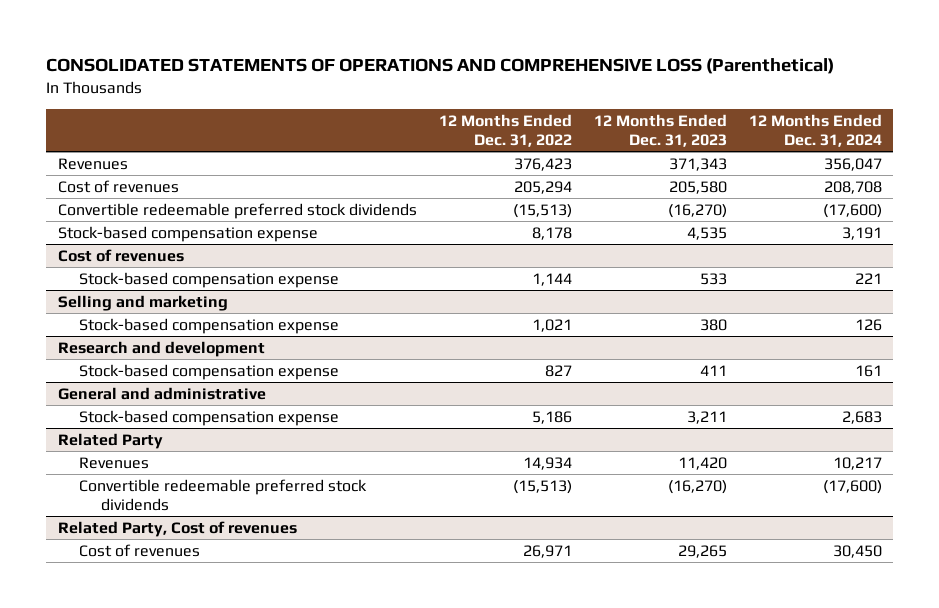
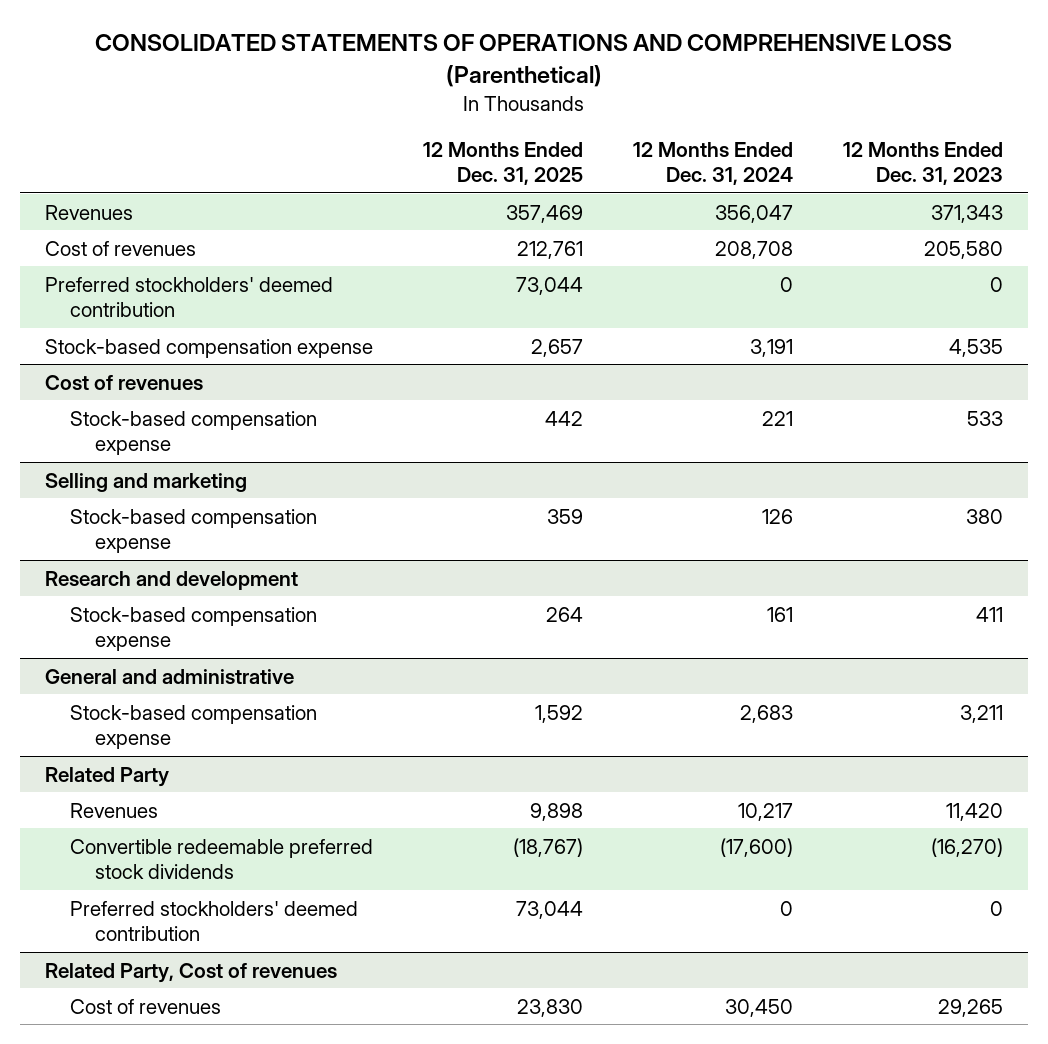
[438,114,572,147] 12 Months Ended Dec. 31, 2022 -> none
none -> [422,141,583,186] 12 Months Ended Dec. 31, 2025
[57,202,417,219] Convertible redeemable preferred stock dividends -> none
none -> [44,276,333,318] Preferred stockholders' deemed contribution
none -> [69,900,358,942] Preferred stockholders' deemed contribution

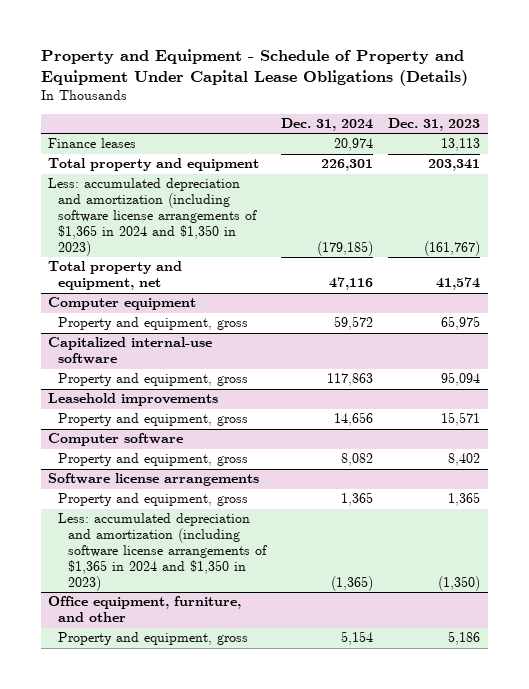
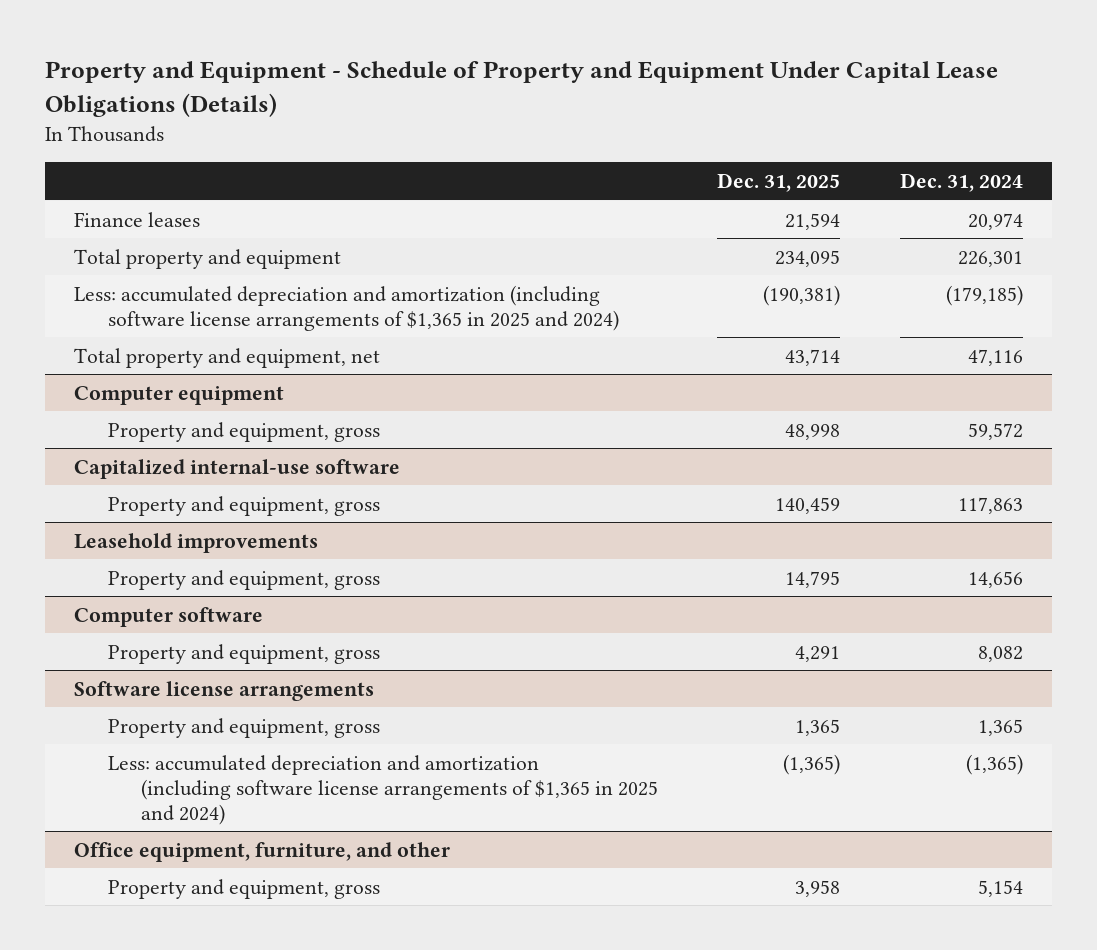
[388,118,481,132] Dec. 31, 2023 -> none
none -> [717,172,841,192] Dec. 31, 2025
[48,178,258,257] Less: accumulated depreciation and amortization (including software license arrangements of $1,365 in 2024 and $1,350 in 2023) -> [74,284,619,331] Less: accumulated depreciation and amortization (including software license arrangements of $1,365 in 2025 and 2024)
[58,513,268,592] Less: accumulated depreciation and amortization (including software license arrangements of $1,365 in 2024 and $1,350 in 2023) -> [107,754,659,825] Less: accumulated depreciation and amortization (including software license arrangements of $1,365 in 2025 and 2024)

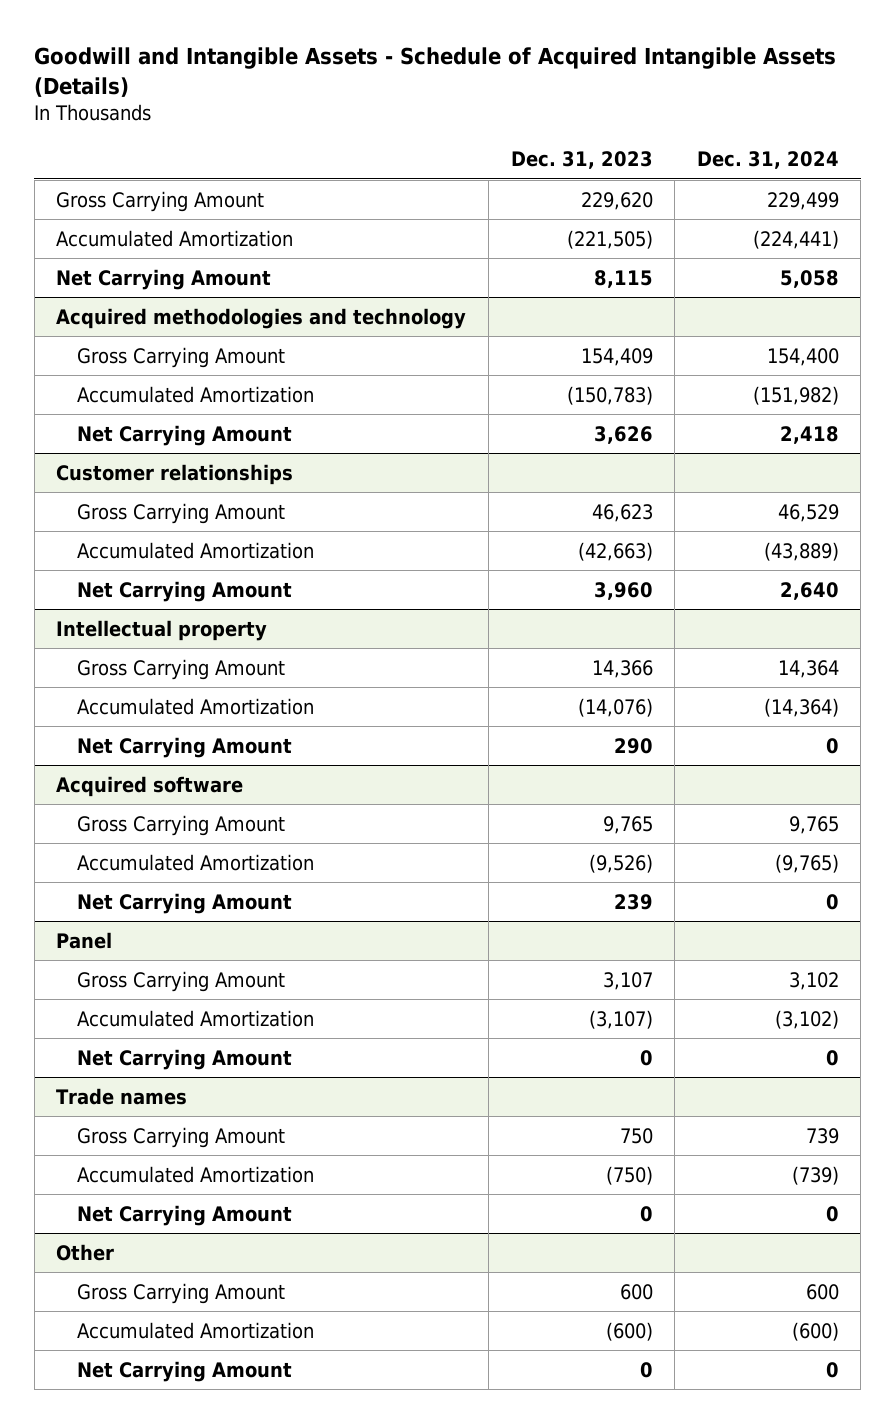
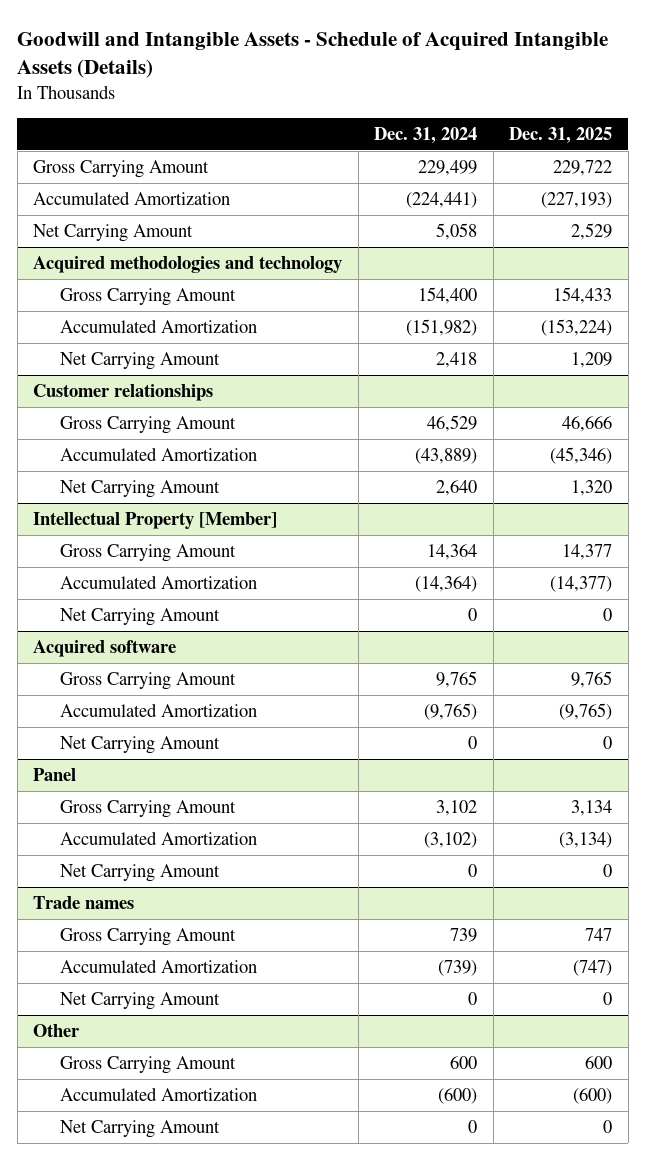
[510,151,653,170] Dec. 31, 2023 -> none
none -> [509,126,613,144] Dec. 31, 2025
[56,619,268,641] Intellectual property -> [33,512,278,530] Intellectual Property [Member]

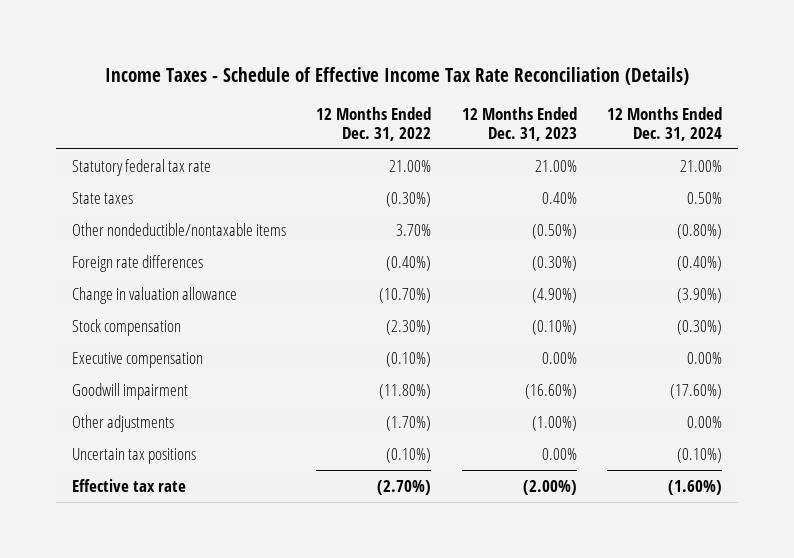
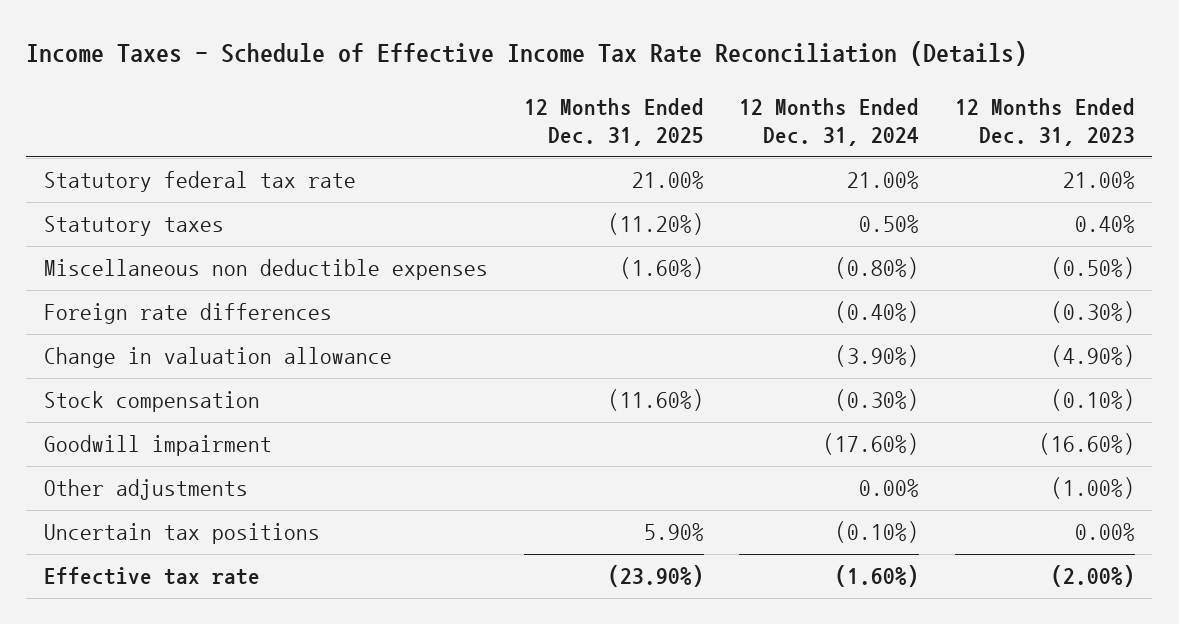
[316,106,432,141] 12 Months Ended Dec. 31, 2022 -> none
none -> [523,97,704,146] 12 Months Ended Dec. 31, 2025
[71,191,133,204] State taxes -> [44,216,225,237] Statutory taxes
[71,222,286,236] Other nondeductible/nontaxable items -> [44,259,489,281] Miscellaneous non deductible expenses
[71,351,203,368] Executive compensation -> none

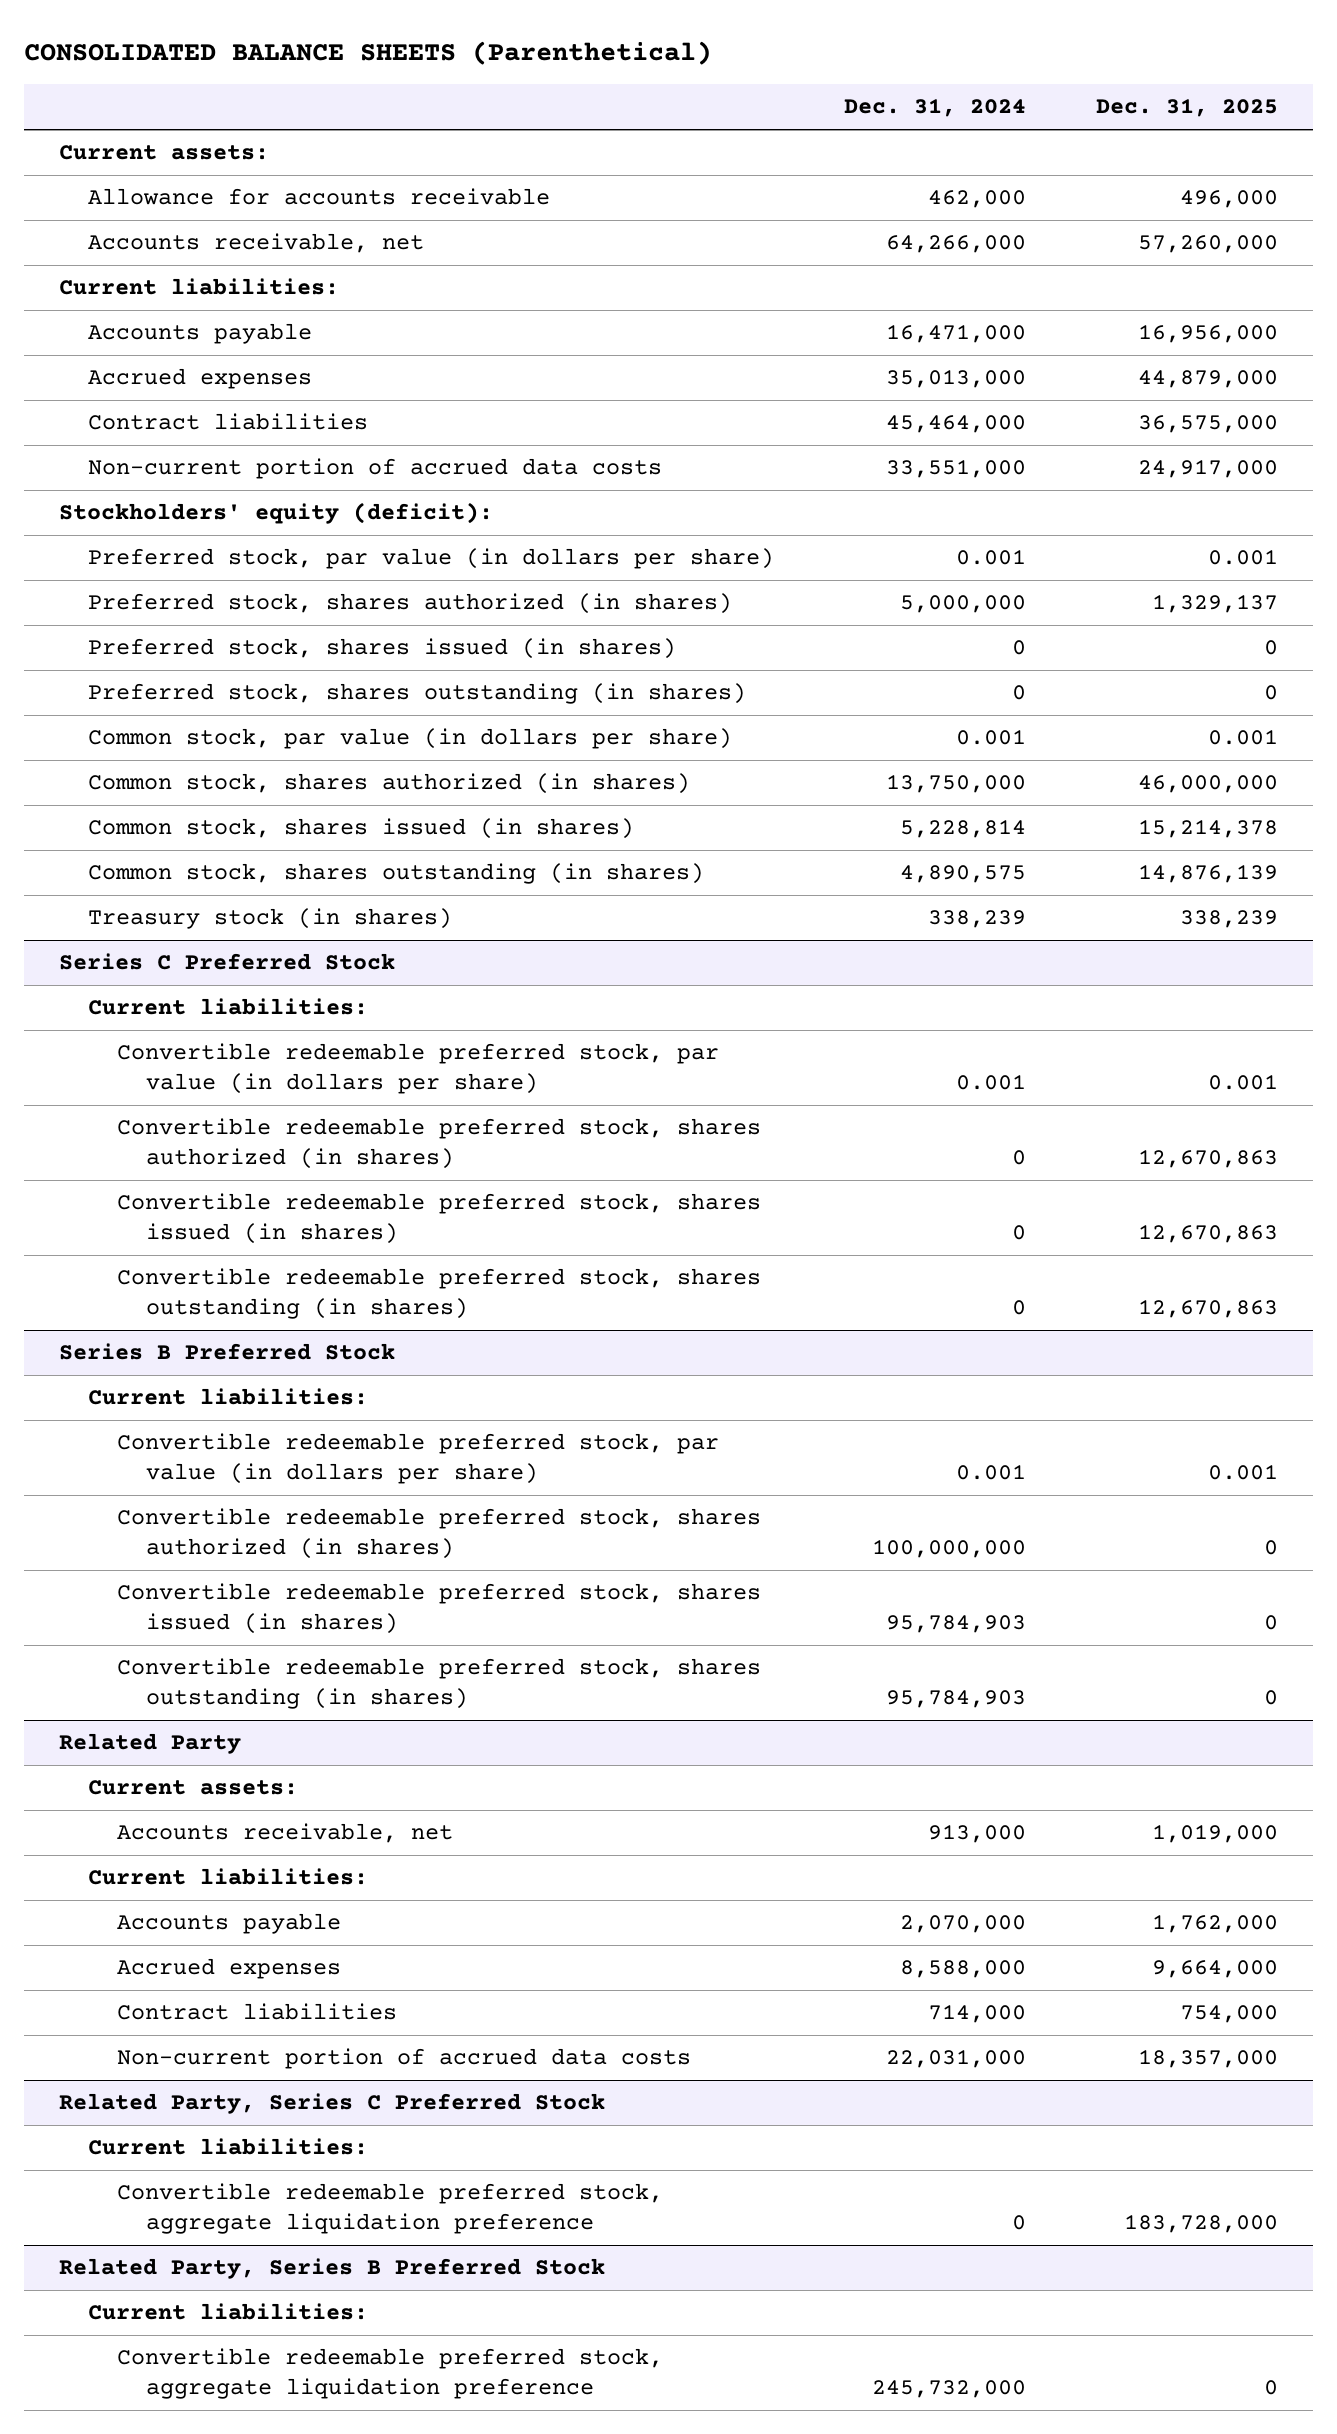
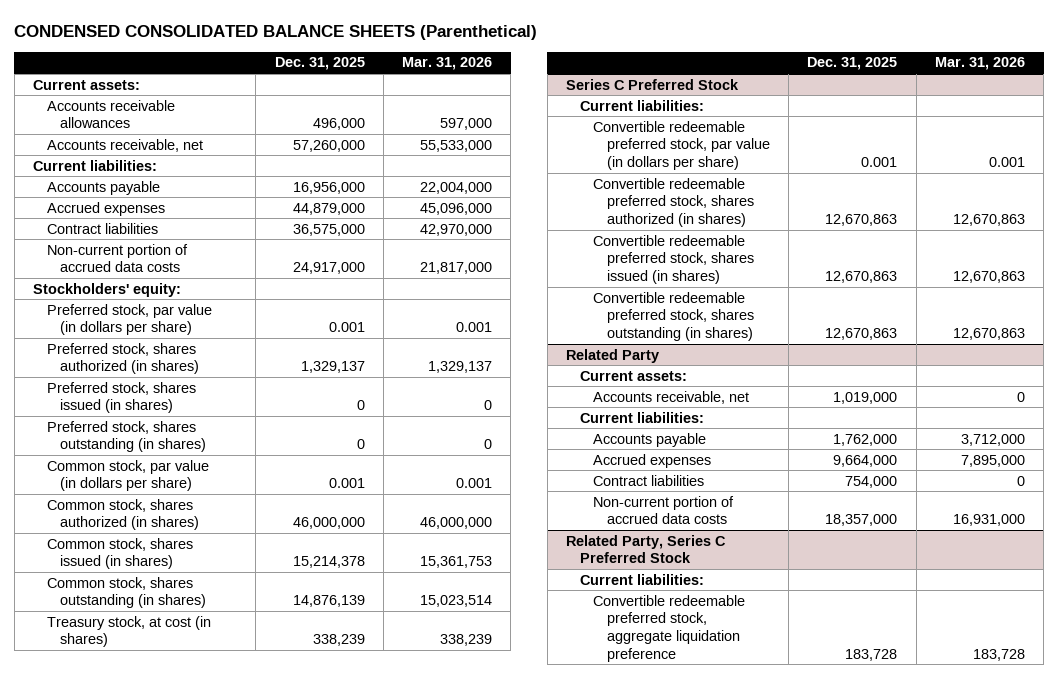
[23,41,712,66] CONSOLIDATED BALANCE SHEETS (Parenthetical) -> [14,25,538,41] CONDENSED CONSOLIDATED BALANCE SHEETS (Parenthetical)
[844,98,1027,118] Dec. 31, 2024 -> none
none -> [402,57,493,71] Mar. 31, 2026
[88,188,551,206] Allowance for accounts receivable -> [46,99,175,129] Accounts receivable allowances
[58,502,493,525] Stockholders' equity (deficit): -> [33,282,182,297] Stockholders' equity:
[88,908,453,930] Treasury stock (in shares) -> [46,615,211,648] Treasury stock, at cost (in shares)
[58,1343,395,1361] Series B Preferred Stock -> none
[88,1388,369,1406] Current liabilities: -> none
[117,1433,720,1485] Convertible redeemable preferred stock, par value (in dollars per share) -> none
[117,1508,762,1560] Convertible redeemable preferred stock, shares authorized (in shares) -> none
[117,1583,762,1635] Convertible redeemable preferred stock, shares issued (in shares) -> none
[117,1658,762,1710] Convertible redeemable preferred stock, shares outstanding (in shares) -> none
[58,2258,605,2280] Related Party, Series B Preferred Stock -> none
[88,2303,369,2321] Current liabilities: -> none
[117,2348,664,2400] Convertible redeemable preferred stock, aggregate liquidation preference -> none
[1124,2214,1279,2234] 183,728,000 -> [845,648,898,661] 183,728

